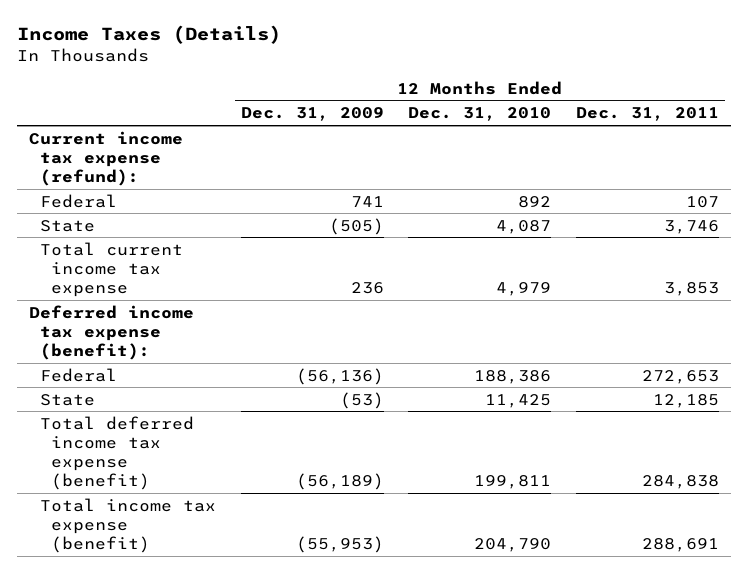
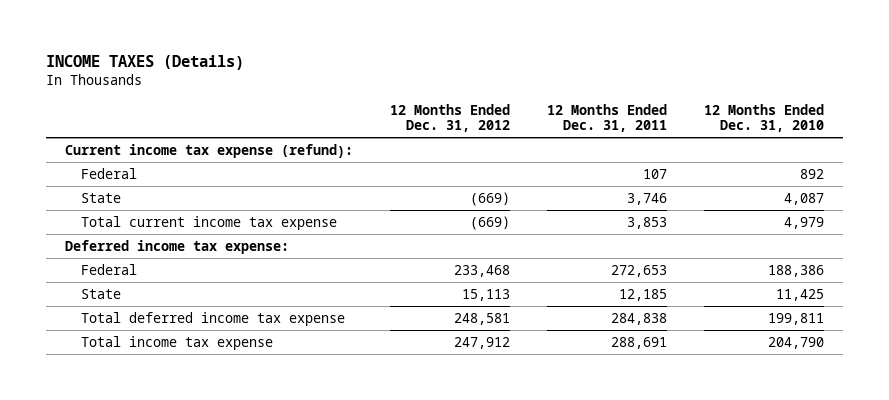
[16,25,281,45] Income Taxes (Details) -> [46,54,245,70] INCOME TAXES (Details)
[240,107,384,122] Dec. 31, 2009 -> none
none -> [389,103,510,133] 12 Months Ended Dec. 31, 2012
[28,304,194,361] Deferred income tax expense (benefit): -> [64,239,289,254] Deferred income tax expense:
[40,415,195,491] Total deferred income tax expense (benefit) -> [81,311,346,326] Total deferred income tax expense
[40,497,217,554] Total income tax expense (benefit) -> [81,335,274,350] Total income tax expense

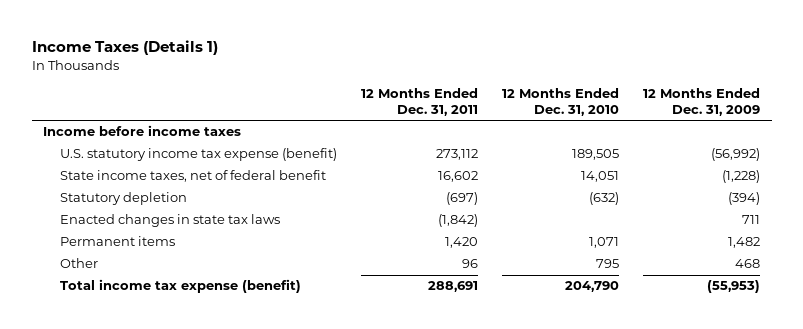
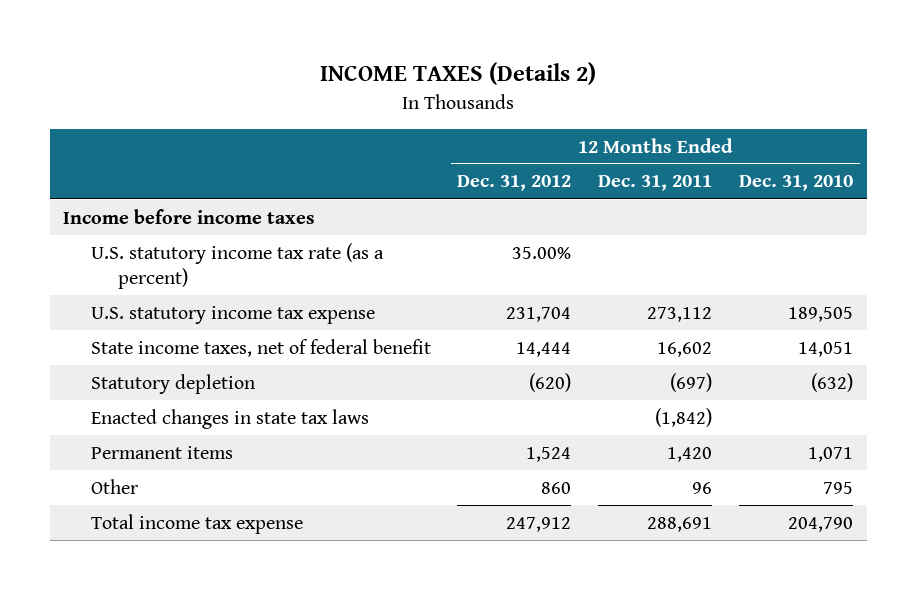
[31,39,218,55] Income Taxes (Details 1) -> [320,62,597,86] INCOME TAXES (Details 2)
[642,88,760,117] 12 Months Ended Dec. 31, 2009 -> none
none -> [457,175,572,192] Dec. 31, 2012
none -> [90,242,384,289] U.S. statutory income tax rate (as a percent)
[60,148,338,162] U.S. statutory income tax expense (benefit) -> [90,305,375,324] U.S. statutory income tax expense
[60,279,302,294] Total income tax expense (benefit) -> [90,513,303,534] Total income tax expense

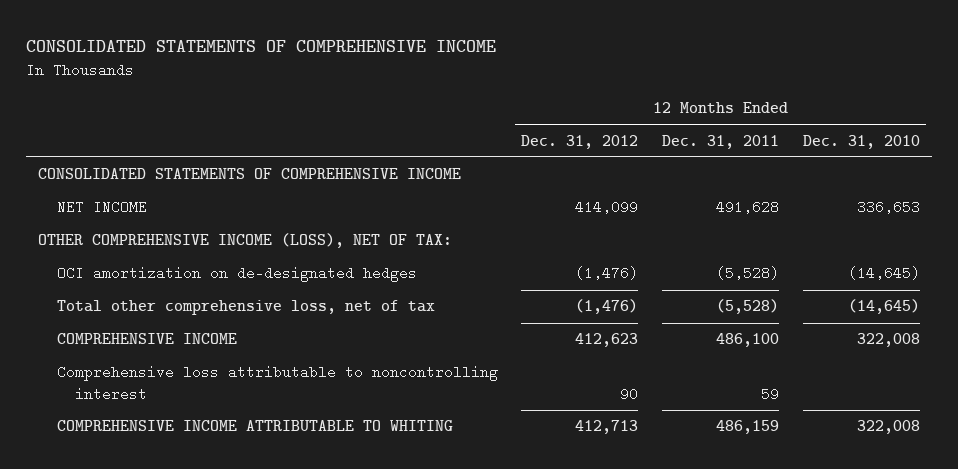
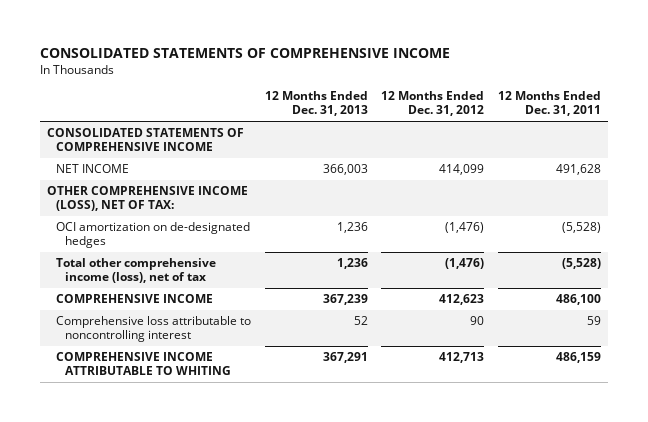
[803,134,921,149] Dec. 31, 2010 -> none
none -> [264,91,368,117] 12 Months Ended Dec. 31, 2013
[56,300,435,316] Total other comprehensive loss, net of tax -> [55,258,216,284] Total other comprehensive income (loss), net of tax

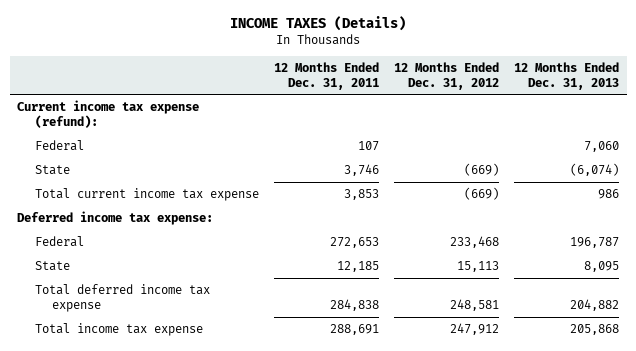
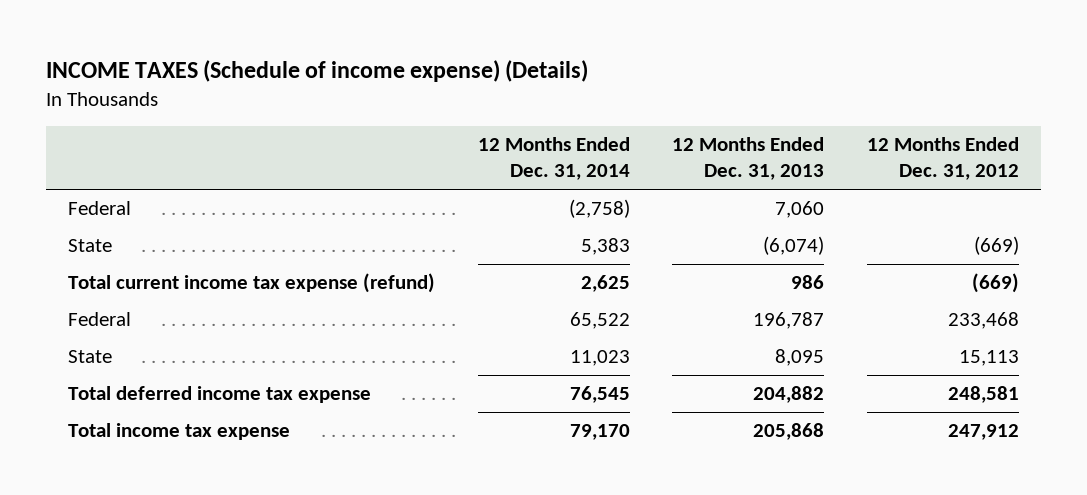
[230,15,407,31] INCOME TAXES (Details) -> [46,60,589,83] INCOME TAXES (Schedule of income expense) (Details)
[273,61,379,90] 12 Months Ended Dec. 31, 2011 -> none
none -> [477,137,630,181] 12 Months Ended Dec. 31, 2014
[17,99,200,129] Current income tax expense (refund): -> none
[17,210,214,225] Deferred income tax expense: -> none
[34,187,259,201] Total current income tax expense -> [67,273,435,294] Total current income tax expense (refund)

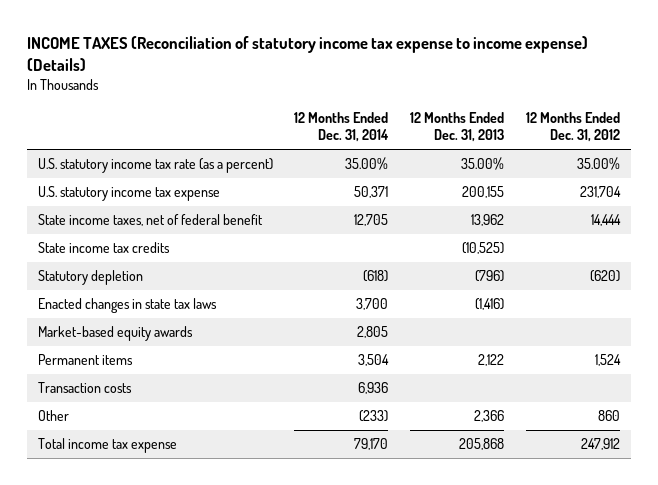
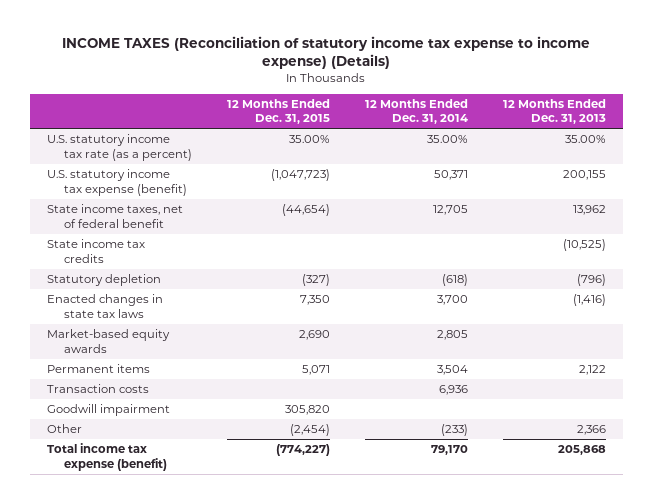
[526,112,621,143] 12 Months Ended Dec. 31, 2012 -> none
none -> [226,98,330,125] 12 Months Ended Dec. 31, 2015
[37,186,220,202] U.S. statutory income tax expense -> [47,169,187,196] U.S. statutory income tax expense (benefit)
none -> [47,404,171,417] Goodwill impairment
[37,438,177,454] Total income tax expense -> [47,443,167,471] Total income tax expense (benefit)

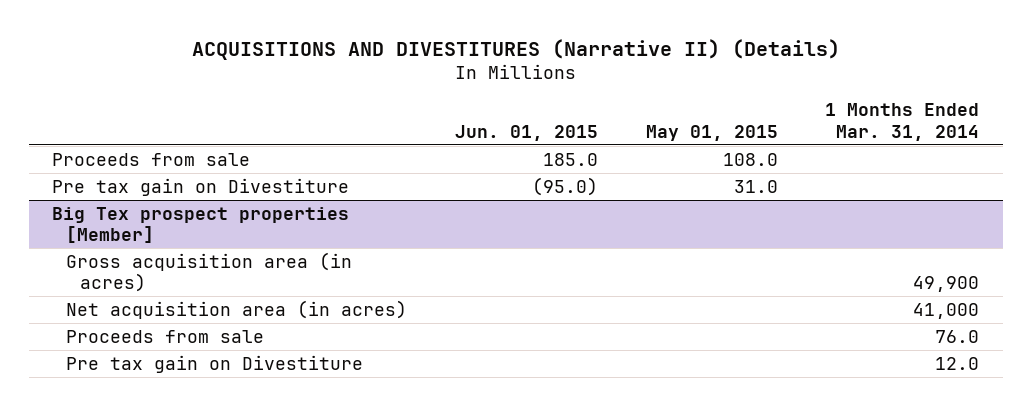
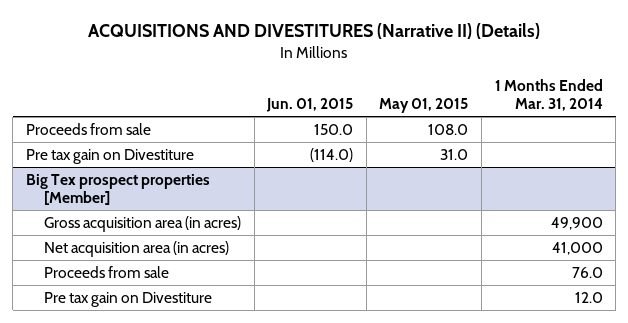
[542,152,598,166] 185.0 -> [314,123,354,135] 150.0
[531,176,598,196] (95.0) -> [310,147,354,162] (114.0)

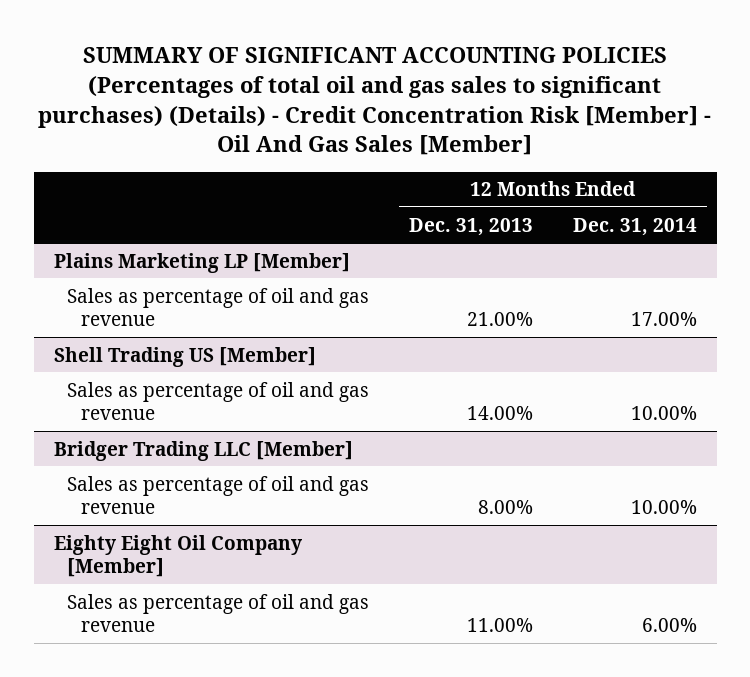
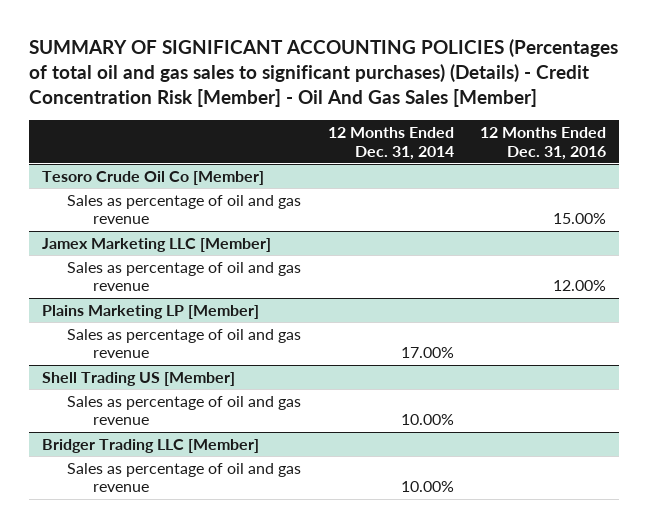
[409,217,534,236] Dec. 31, 2013 -> none
none -> [479,126,606,160] 12 Months Ended Dec. 31, 2016
none -> [41,170,264,185] Tesoro Crude Oil Co [Member]
none -> [67,194,302,225] Sales as percentage of oil and gas revenue
none -> [41,237,271,252] Jamex Marketing LLC [Member]
none -> [67,261,302,292] Sales as percentage of oil and gas revenue
[53,534,302,578] Eighty Eight Oil Company [Member] -> none
[67,593,370,633] Sales as percentage of oil and gas revenue -> none

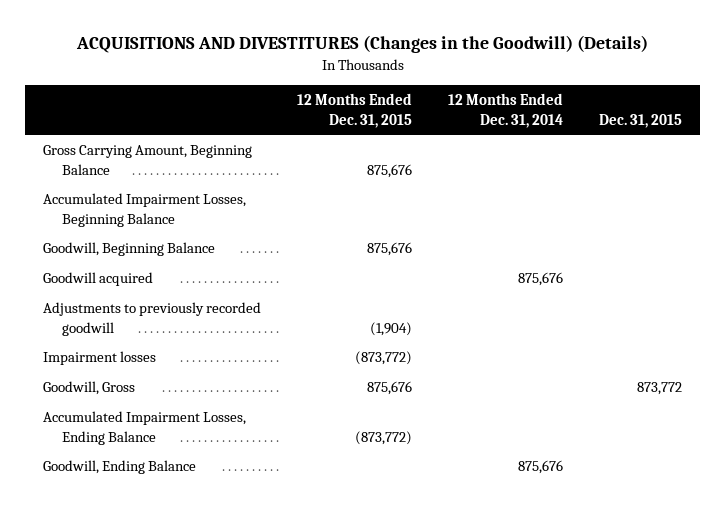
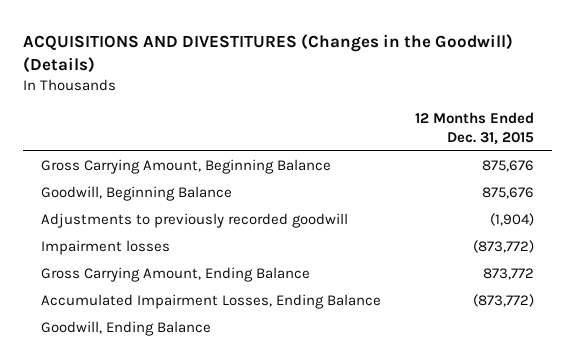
[448,92,564,128] 12 Months Ended Dec. 31, 2014 -> none
[599,113,683,128] Dec. 31, 2015 -> none
[43,192,247,227] Accumulated Impairment Losses, Beginning Balance -> none
[43,271,154,286] Goodwill acquired -> none
[43,380,136,395] Goodwill, Gross -> none
none -> [40,267,310,283] Gross Carrying Amount, Ending Balance

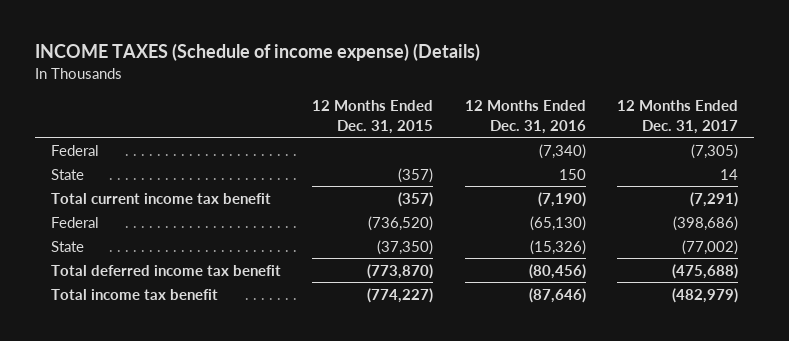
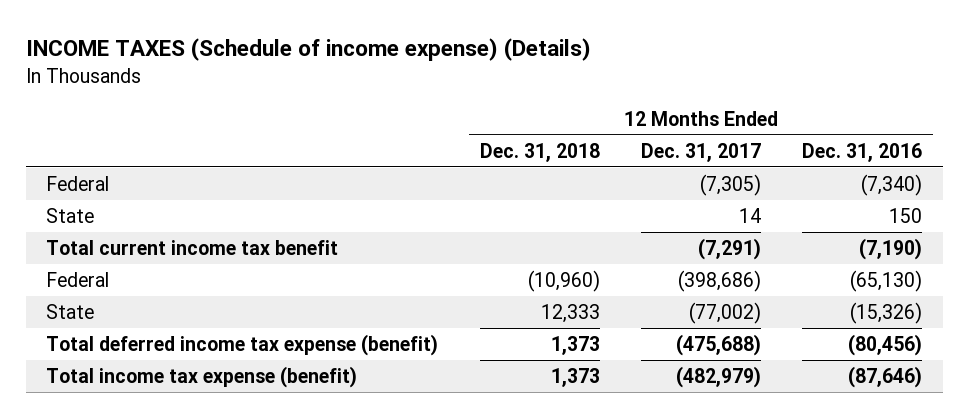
[312,100,434,134] 12 Months Ended Dec. 31, 2015 -> none
none -> [479,142,600,162] Dec. 31, 2018
[50,264,281,276] Total deferred income tax benefit -> [46,334,439,357] Total deferred income tax expense (benefit)
[50,288,218,300] Total income tax benefit -> [46,366,358,389] Total income tax expense (benefit)

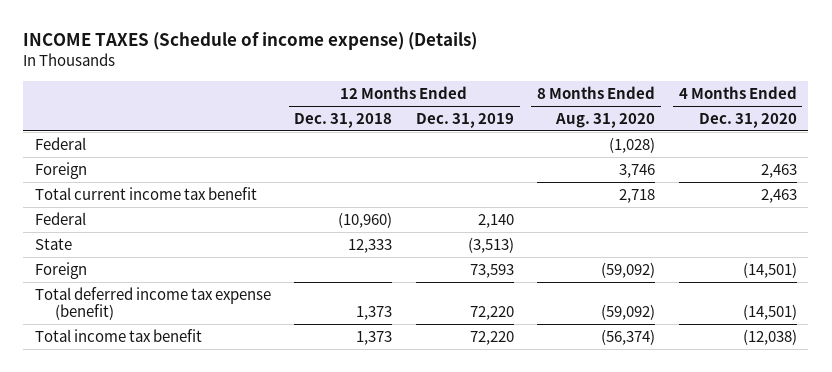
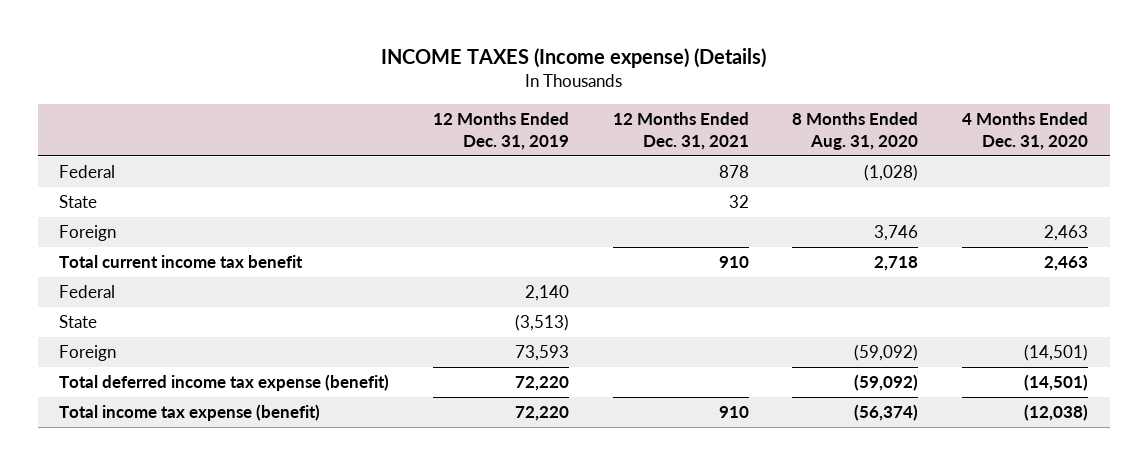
[23,32,478,51] INCOME TAXES (Schedule of income expense) (Details) -> [380,47,766,68] INCOME TAXES (Income expense) (Details)
[294,112,393,128] Dec. 31, 2018 -> none
none -> [612,112,749,151] 12 Months Ended Dec. 31, 2021
none -> [59,195,98,209] State
[35,328,203,342] Total income tax benefit -> [59,404,321,422] Total income tax expense (benefit)

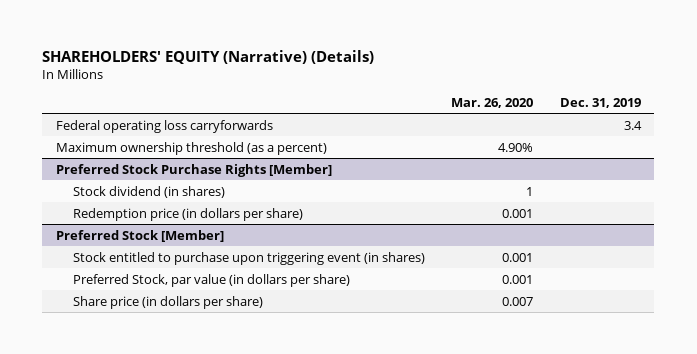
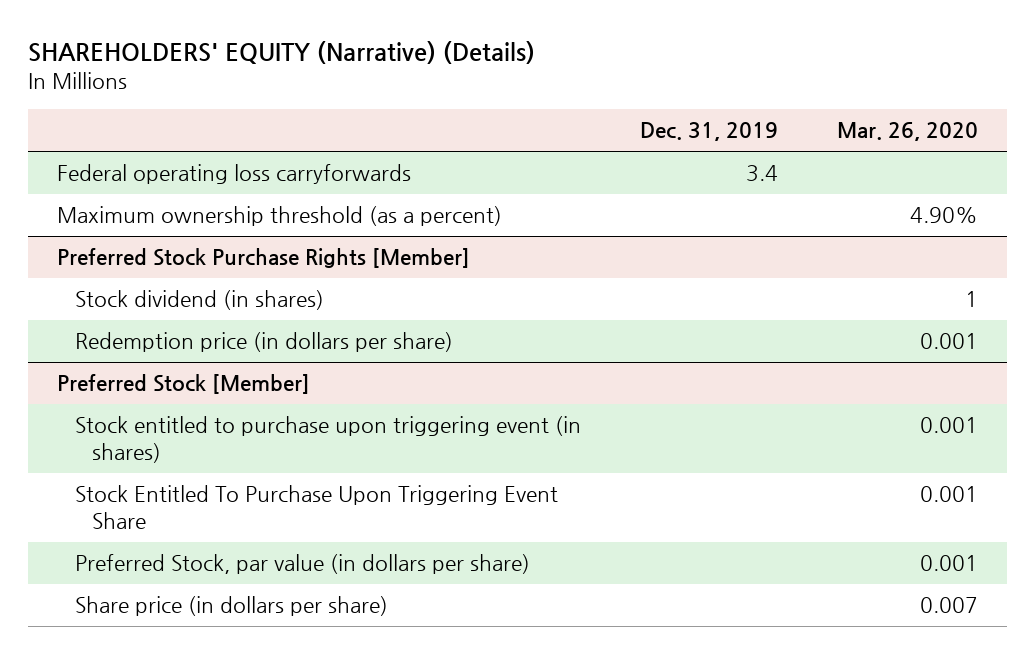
none -> [74,485,558,530] Stock Entitled To Purchase Upon Triggering Event Share

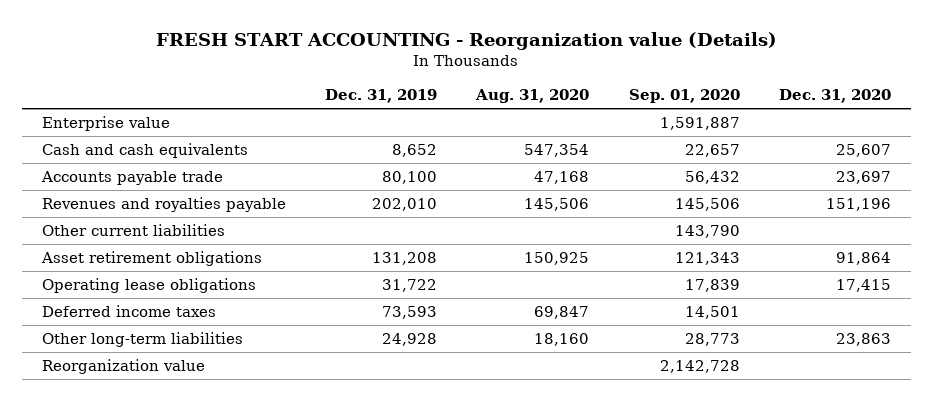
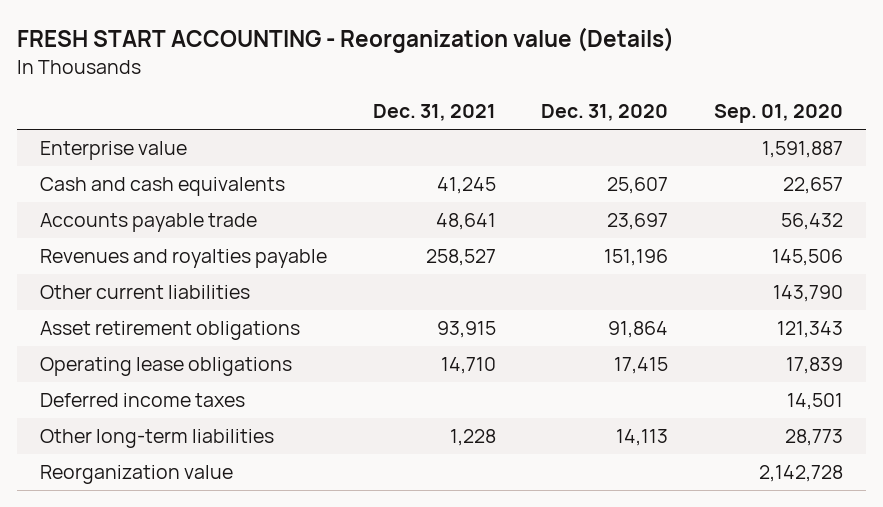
[325,89,438,104] Dec. 31, 2019 -> none
[475,89,590,104] Aug. 31, 2020 -> none
none -> [372,104,496,122] Dec. 31, 2021
[835,333,891,347] 23,863 -> [616,429,669,447] 14,113

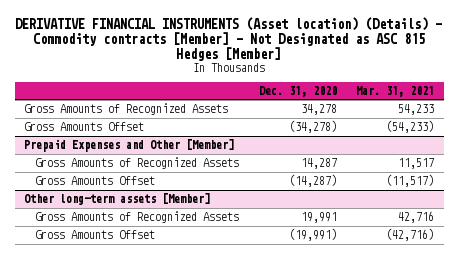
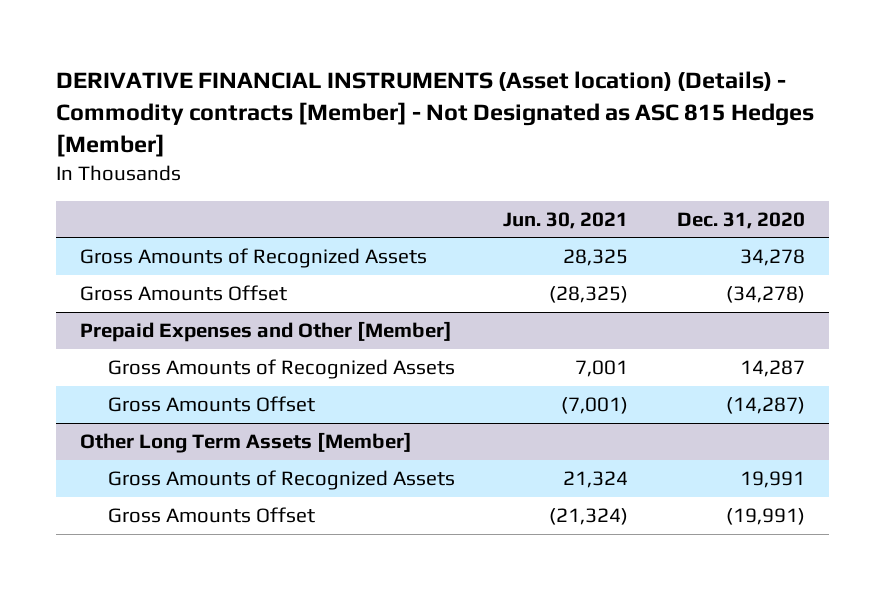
[356,85,435,97] Mar. 31, 2021 -> none
none -> [503,211,629,229] Jun. 30, 2021
[24,193,211,206] Other long-term assets [Member] -> [80,431,413,453] Other Long Term Assets [Member]

